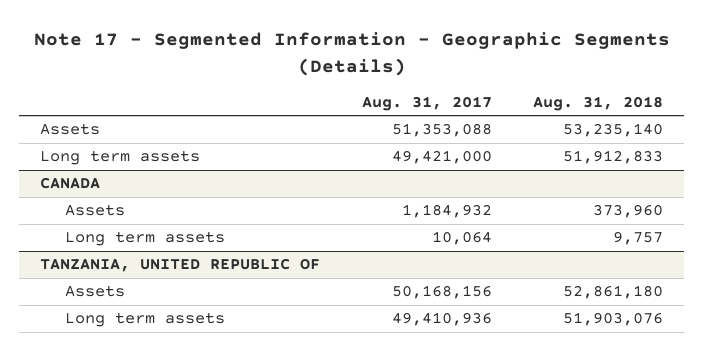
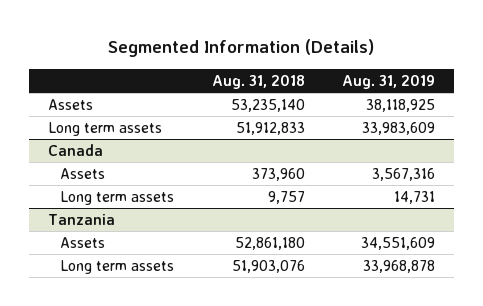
[33,32,670,76] Note 17 - Segmented Information - Geographic Segments (Details) -> [108,39,375,58] Segmented Information (Details)
[361,95,492,111] Aug. 31, 2017 -> none
none -> [342,74,436,89] Aug. 31, 2019
[39,177,100,190] CANADA -> [47,144,103,157] Canada
[39,258,320,273] TANZANIA, UNITED REPUBLIC OF -> [47,214,115,226] Tanzania

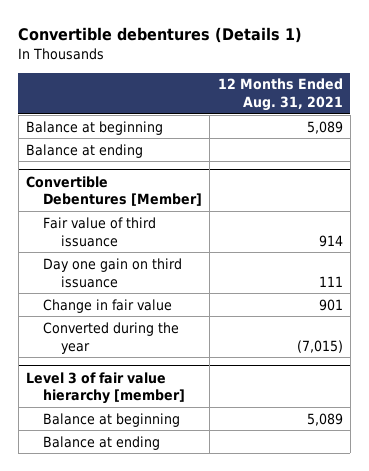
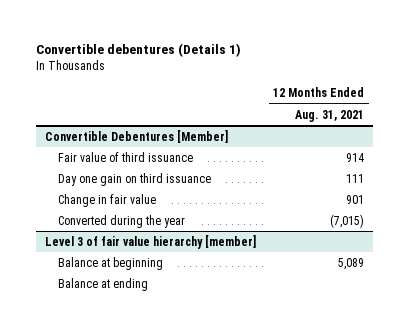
[25,120,163,135] Balance at beginning -> none
[25,143,143,158] Balance at ending -> none

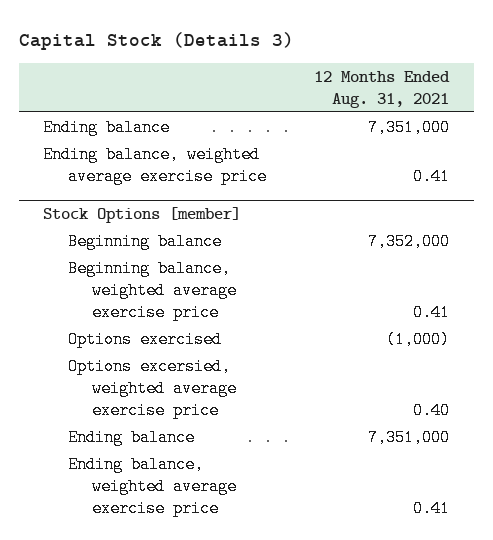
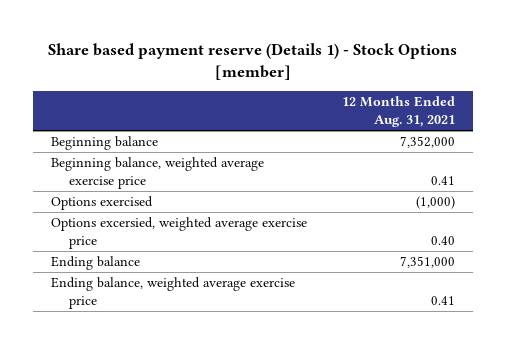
[18,31,294,50] Capital Stock (Details 3) -> [48,42,458,80] Share based payment reserve (Details 1) - Stock Options [member]
[43,118,171,136] Ending balance -> none
[43,145,267,185] Ending balance, weighted average exercise price -> none
[43,206,242,223] Stock Options [member] -> none

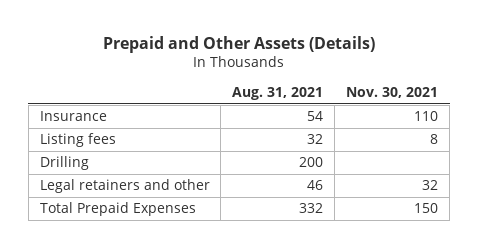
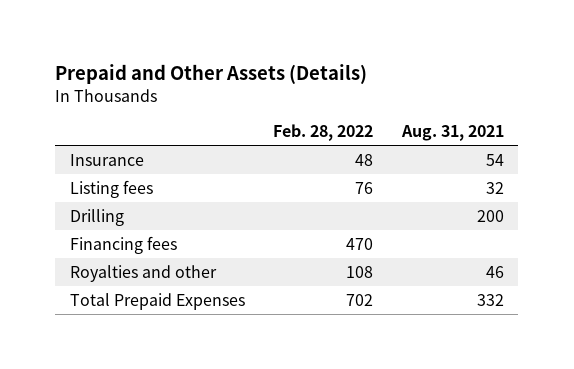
[346,86,439,98] Nov. 30, 2021 -> none
none -> [273,124,374,142] Feb. 28, 2022
none -> [69,235,177,254] Financing fees
[39,179,210,194] Legal retainers and other -> [69,264,217,282] Royalties and other

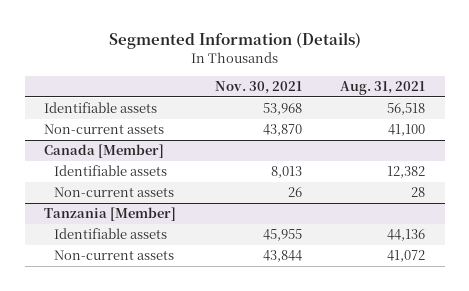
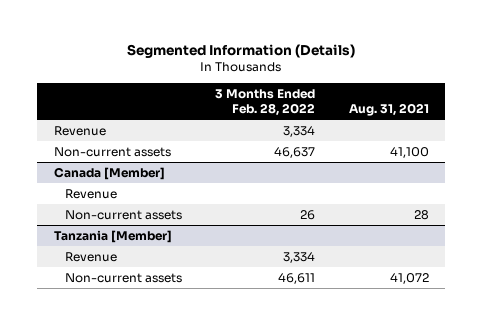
[214,81,302,95] Nov. 30, 2021 -> none
none -> [215,89,316,116] 3 Months Ended Feb. 28, 2022
[43,102,157,114] Identifiable assets -> none
none -> [53,125,106,136] Revenue
[53,165,167,177] Identifiable assets -> none
none -> [65,188,118,199] Revenue
[53,228,167,240] Identifiable assets -> none
none -> [65,251,118,262] Revenue

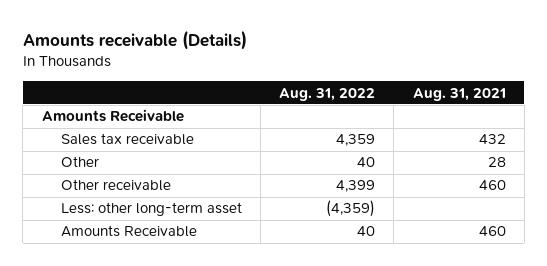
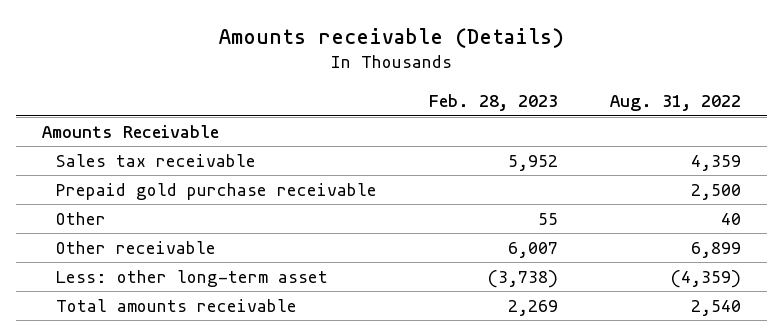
[412,87,506,101] Aug. 31, 2021 -> none
none -> [428,94,558,112] Feb. 28, 2023
none -> [55,182,377,200] Prepaid gold purchase receivable
[336,180,376,193] 4,399 -> [691,241,742,258] 6,899
[60,225,197,238] Amounts Receivable -> [55,298,297,312] Total amounts receivable
[357,226,376,237] 40 -> [691,299,742,316] 2,540

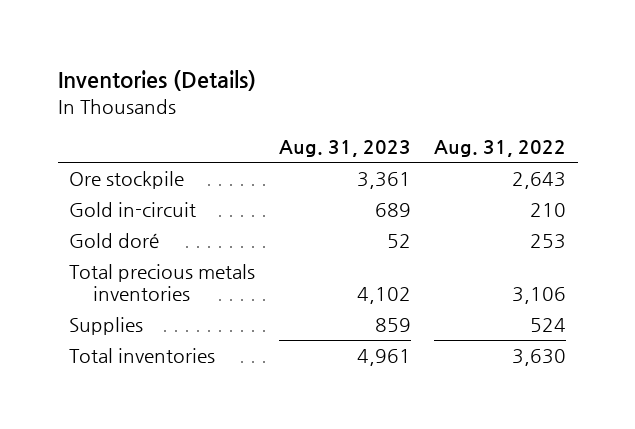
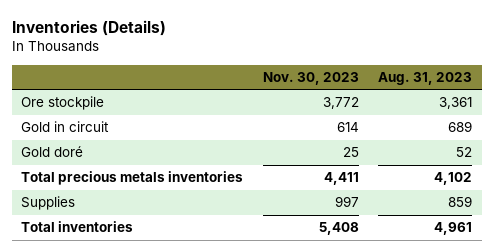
[433,140,566,158] Aug. 31, 2022 -> none
none -> [262,72,359,86] Nov. 30, 2023
[69,202,197,218] Gold in-circuit -> [21,121,110,133] Gold in circuit

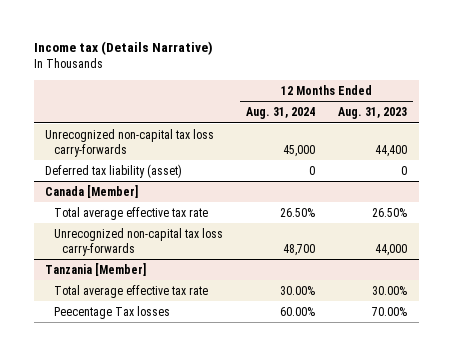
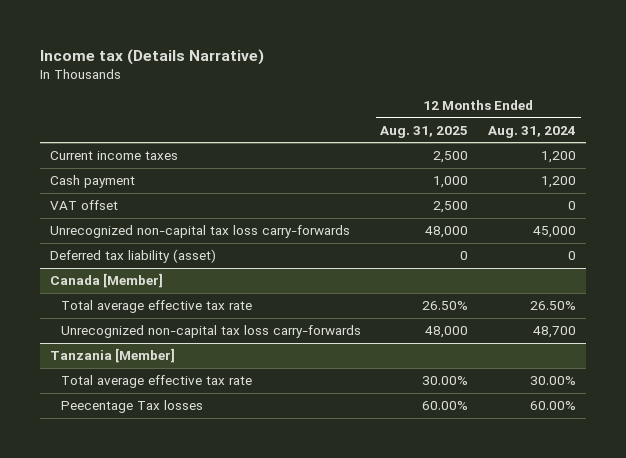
[338,107,408,120] Aug. 31, 2023 -> none
none -> [380,125,469,138] Aug. 31, 2025
none -> [49,151,178,161] Current income taxes
none -> [49,175,135,189] Cash payment
none -> [49,200,118,211] VAT offset

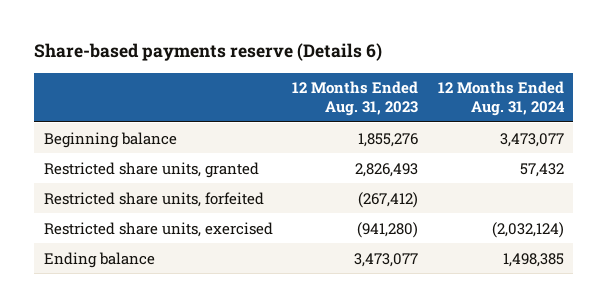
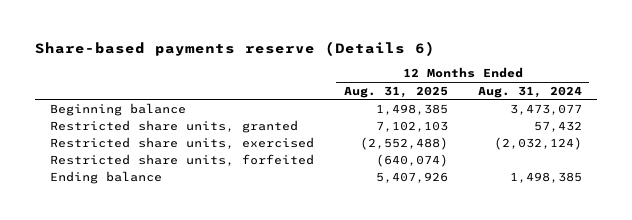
[292,81,419,117] 12 Months Ended Aug. 31, 2023 -> none
none -> [343,85,448,98] Aug. 31, 2025
[43,191,264,207] Restricted share units, forfeited -> [49,153,314,166] Restricted share units, forfeited

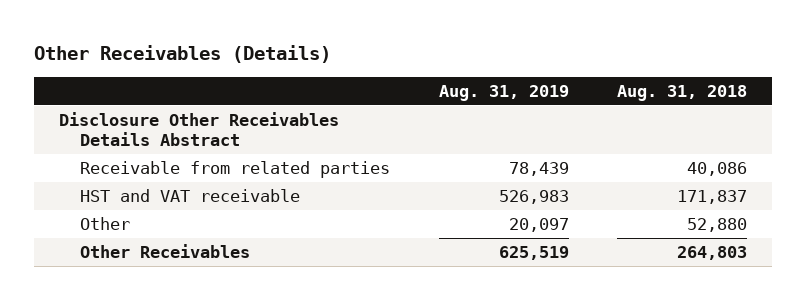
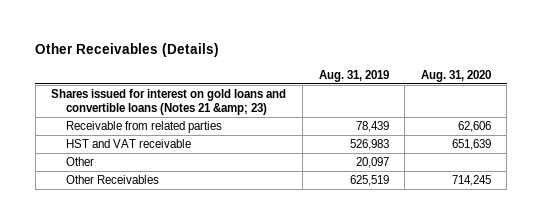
[617,84,748,101] Aug. 31, 2018 -> none
none -> [420,69,491,82] Aug. 31, 2020
[58,111,339,146] Disclosure Other Receivables Details Abstract -> [51,89,287,115] Shares issued for interest on gold loans and convertible loans (Notes 21 &amp; 23)

